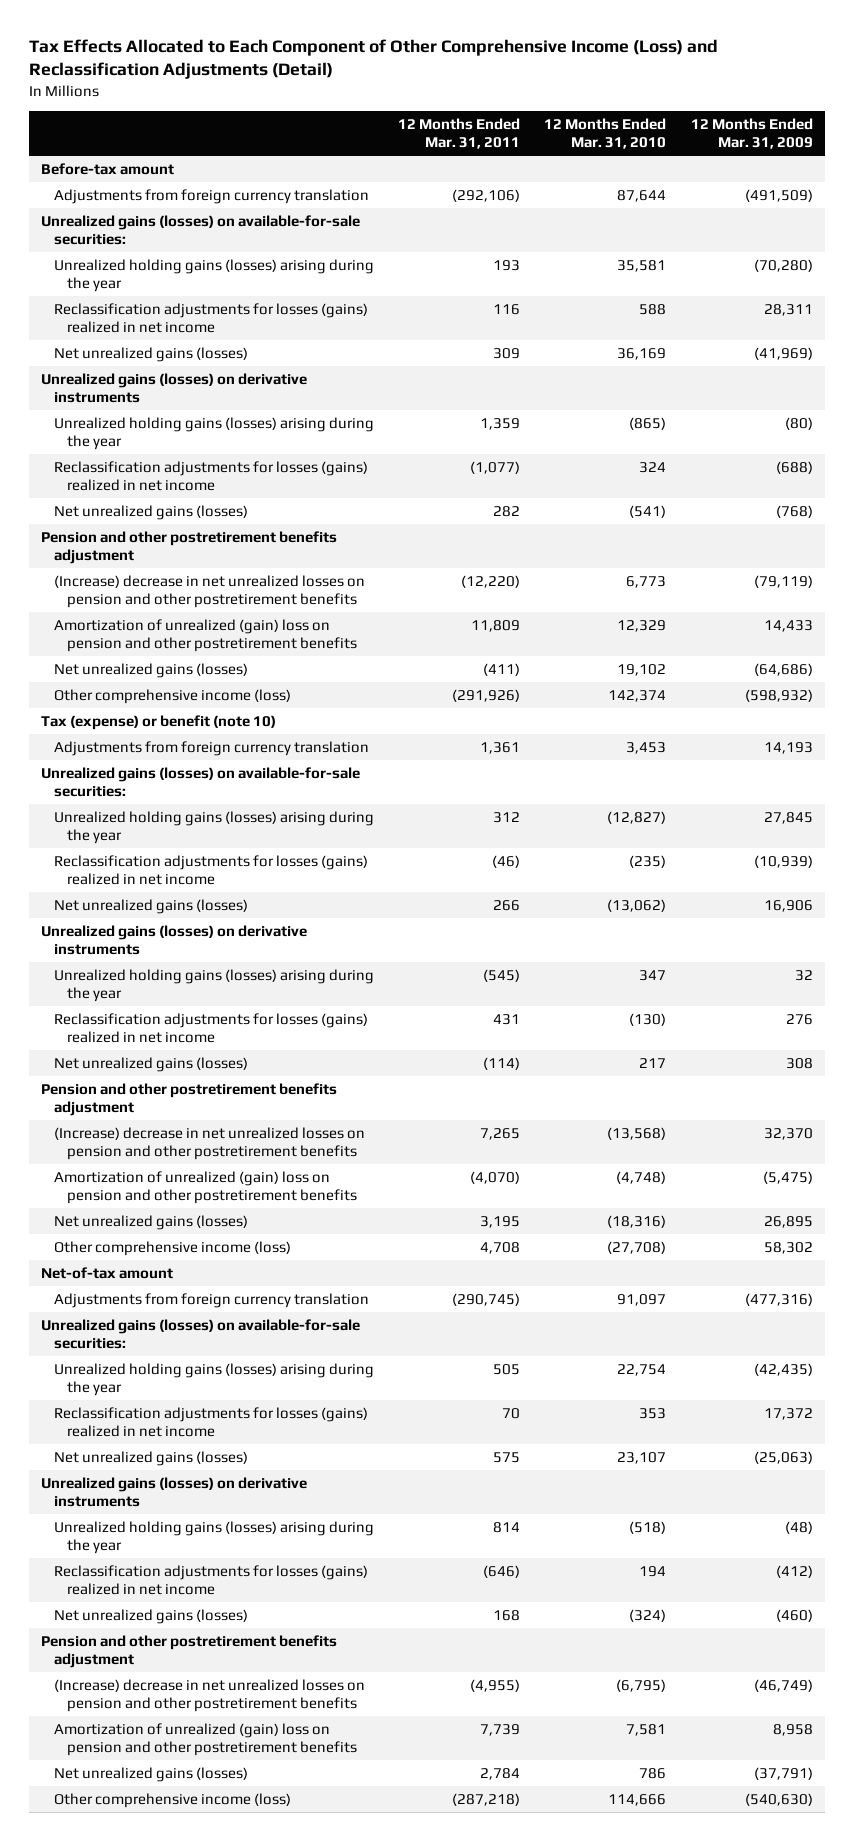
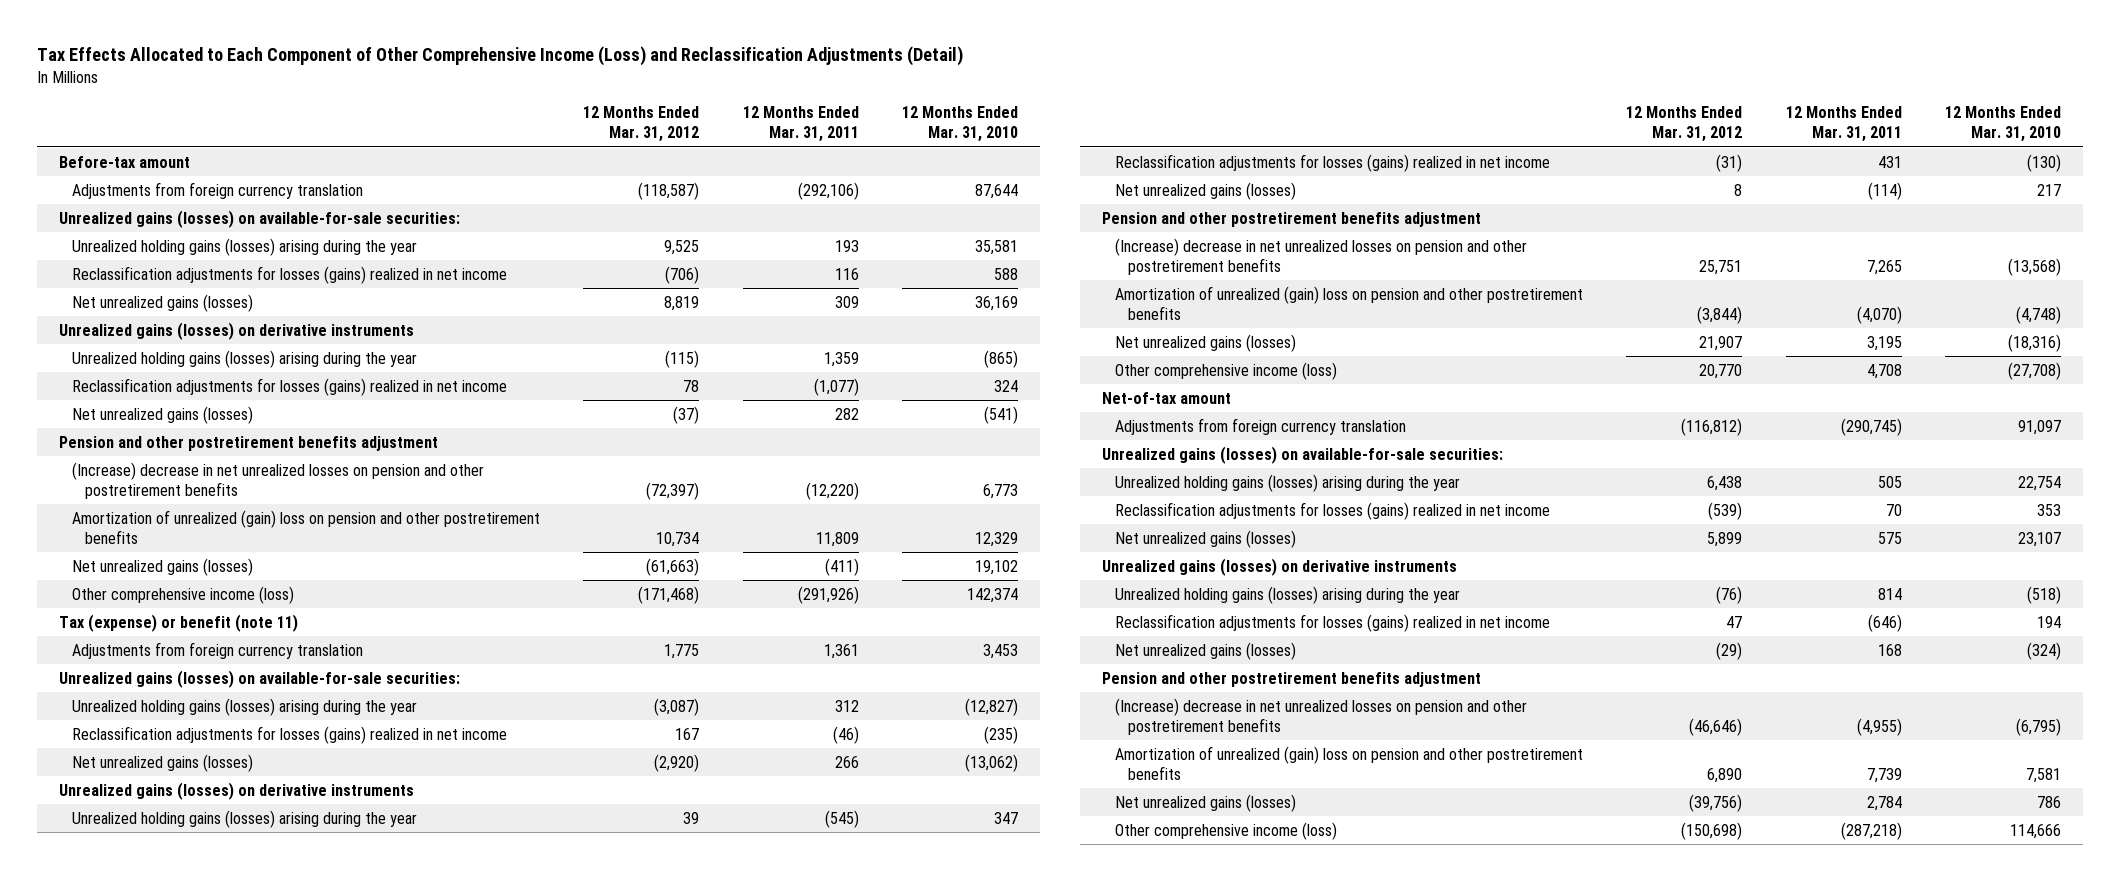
[690,117,813,150] 12 Months Ended Mar. 31, 2009 -> none
none -> [583,106,700,143] 12 Months Ended Mar. 31, 2012
[40,714,276,730] Tax (expense) or benefit (note 10) -> [58,613,298,632] Tax (expense) or benefit (note 11)

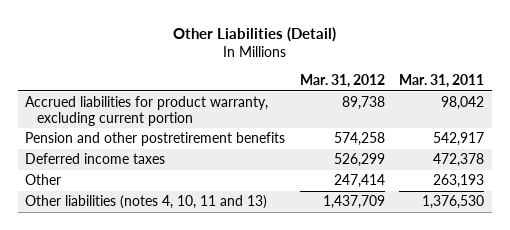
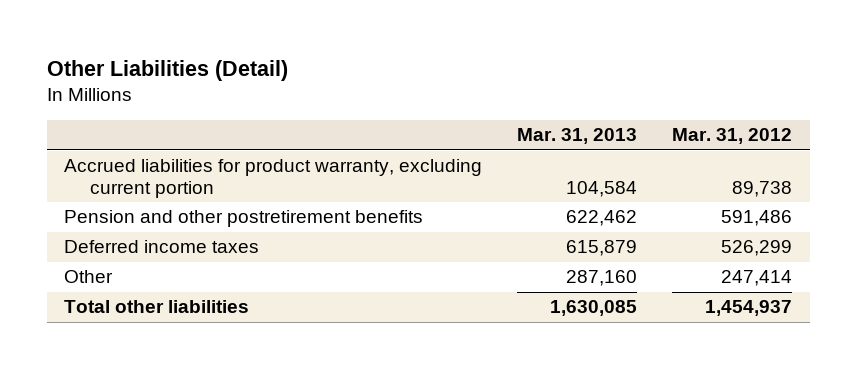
[399,74,485,89] Mar. 31, 2011 -> none
none -> [517,128,638,145] Mar. 31, 2013
[333,132,385,147] 574,258 -> [721,210,793,227] 591,486
[25,195,268,210] Other liabilities (notes 4, 10, 11 and 13) -> [64,300,250,314] Total other liabilities
[322,195,385,210] 1,437,709 -> [705,300,793,317] 1,454,937

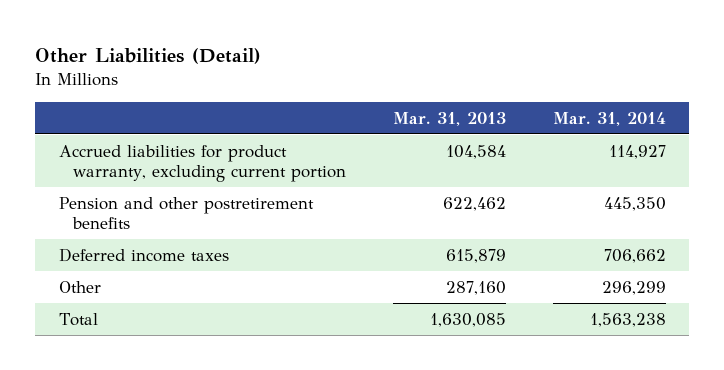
[672,128,793,145] Mar. 31, 2012 -> none
none -> [552,111,666,126] Mar. 31, 2014
[64,300,250,314] Total other liabilities -> [58,313,98,327] Total

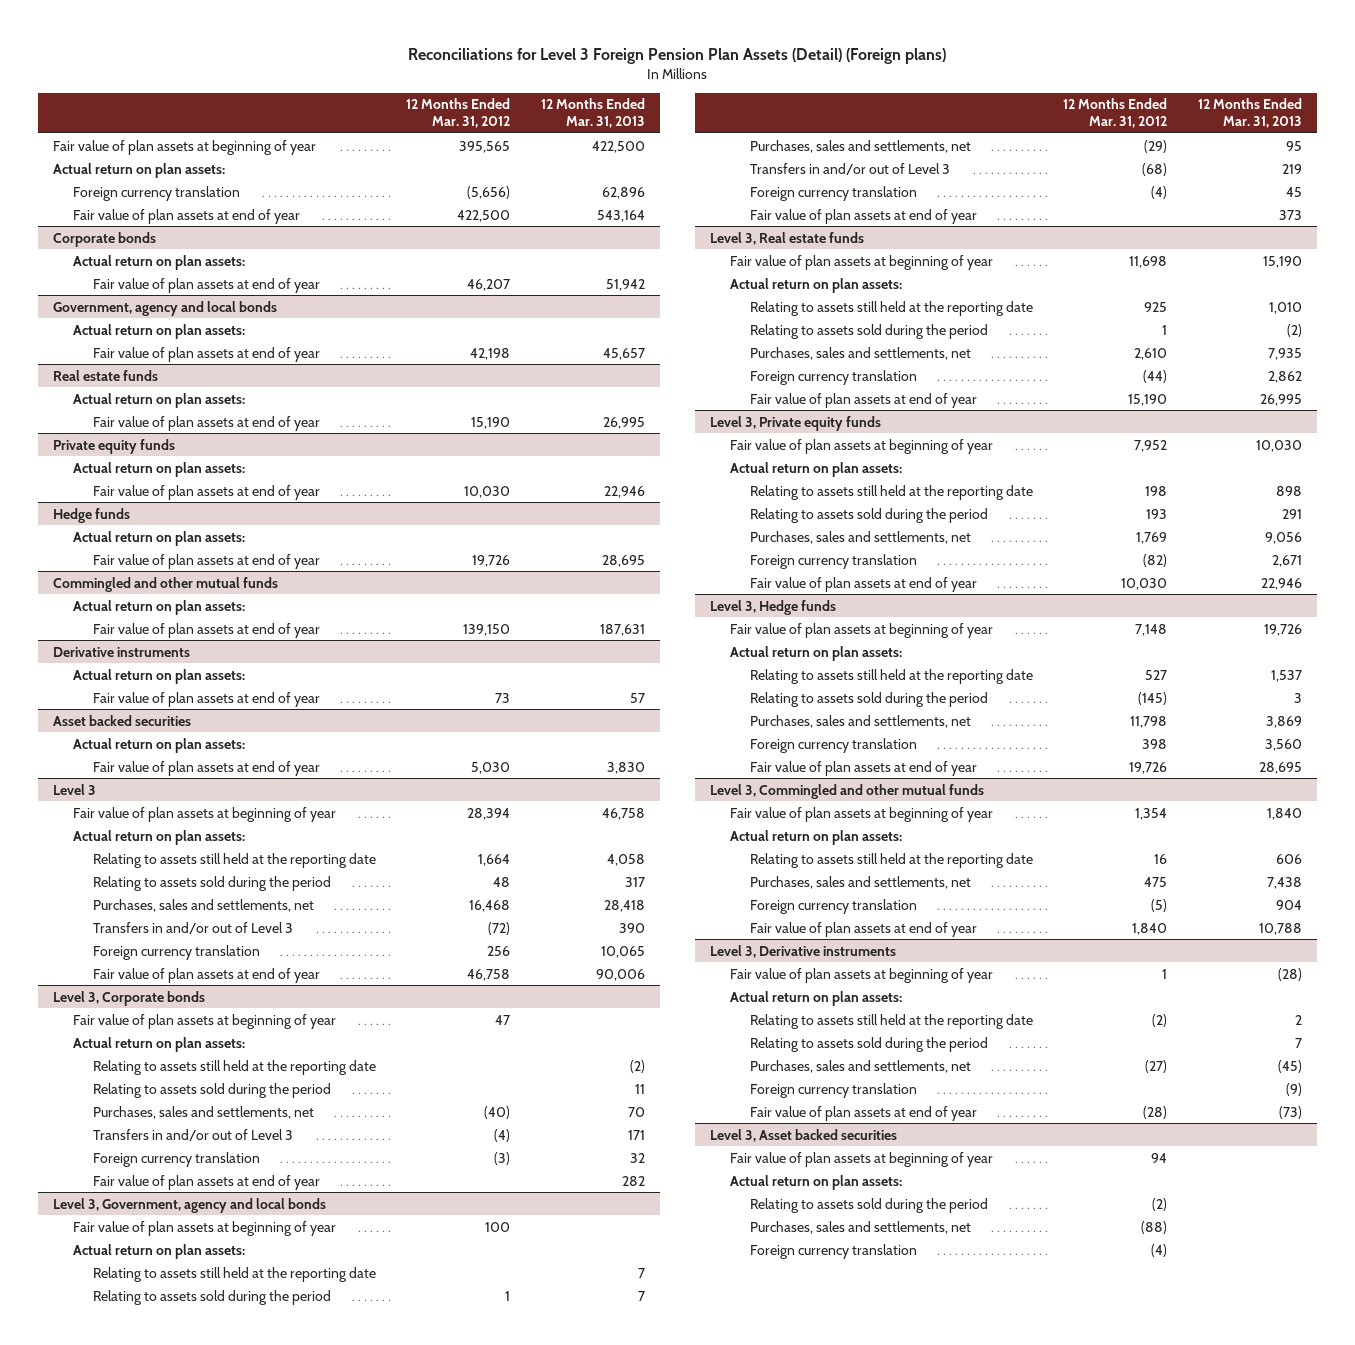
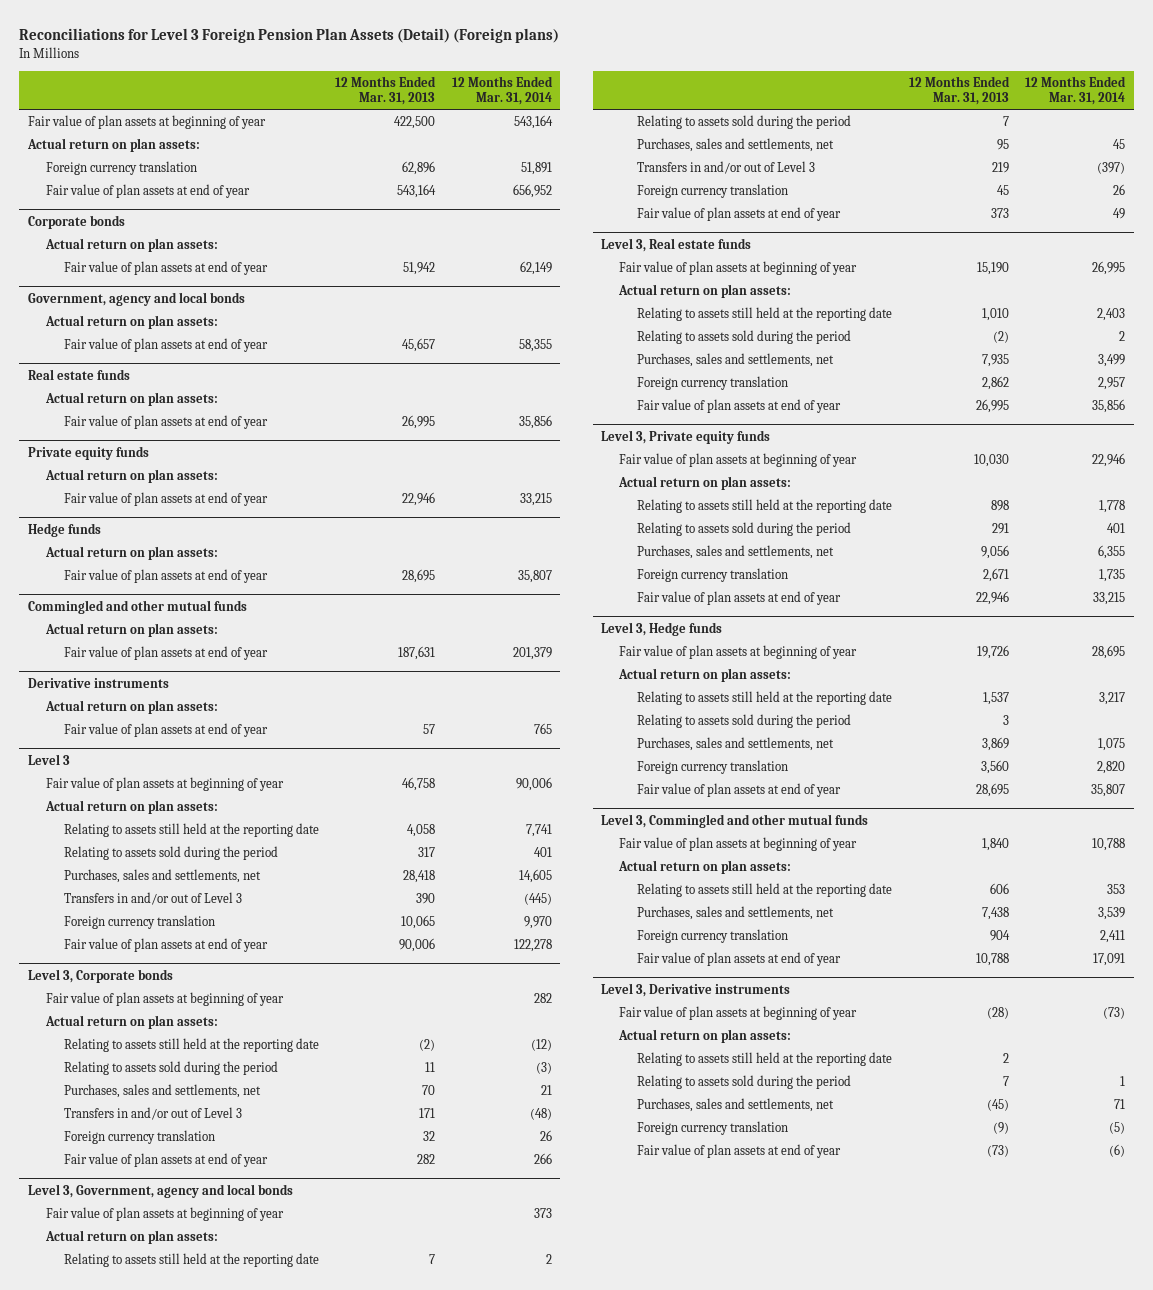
[406,98,511,128] 12 Months Ended Mar. 31, 2012 -> none
none -> [451,75,553,106] 12 Months Ended Mar. 31, 2014
[53,714,192,726] Asset backed securities -> none
[72,737,245,753] Actual return on plan assets: -> none
[92,760,320,776] Fair value of plan assets at end of year -> none
[710,1128,898,1142] Level 3, Asset backed securities -> none
[729,1151,993,1167] Fair value of plan assets at beginning of year -> none
[729,1174,902,1190] Actual return on plan assets: -> none
[749,1197,988,1213] Relating to assets sold during the period -> none
[749,1220,971,1234] Purchases, sales and settlements, net -> none
[749,1243,917,1259] Foreign currency translation -> none

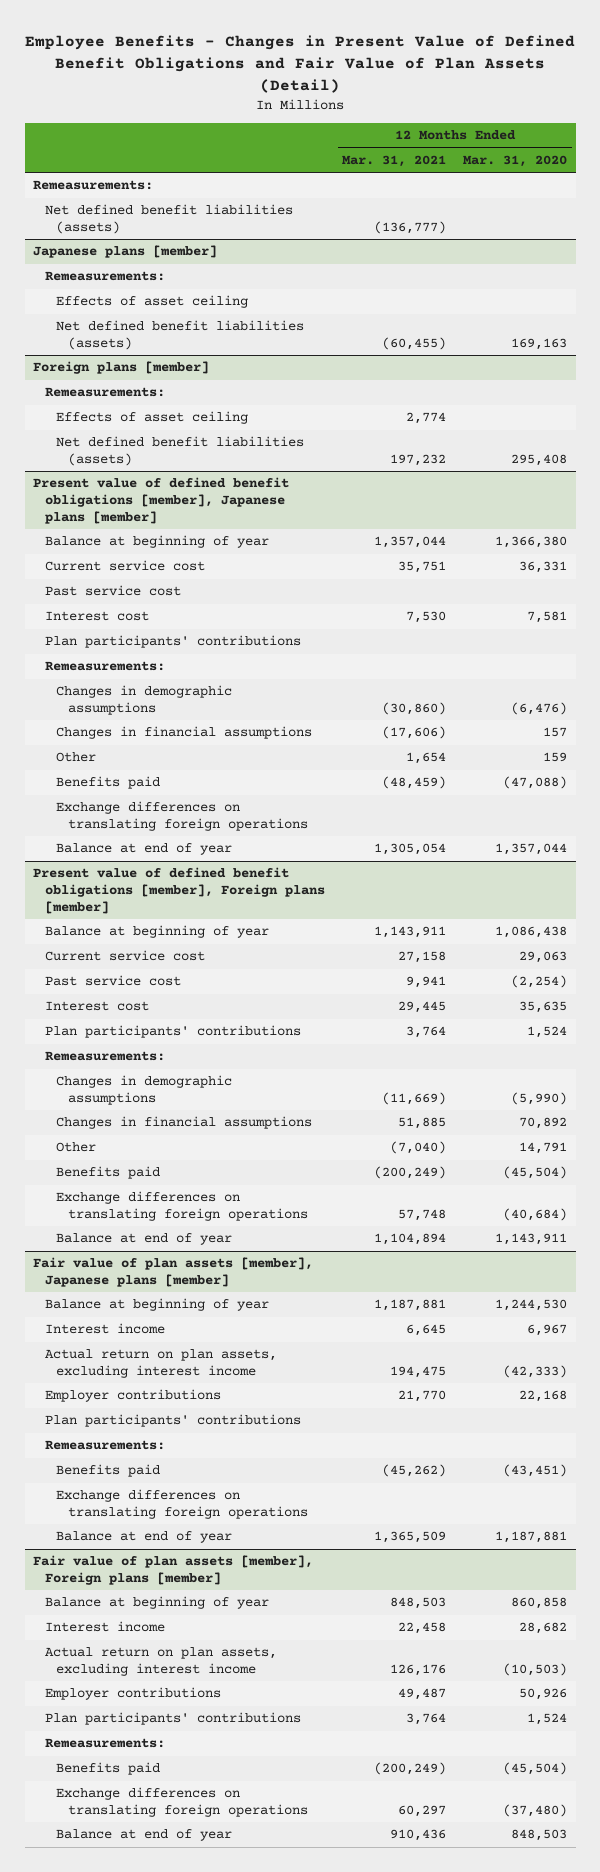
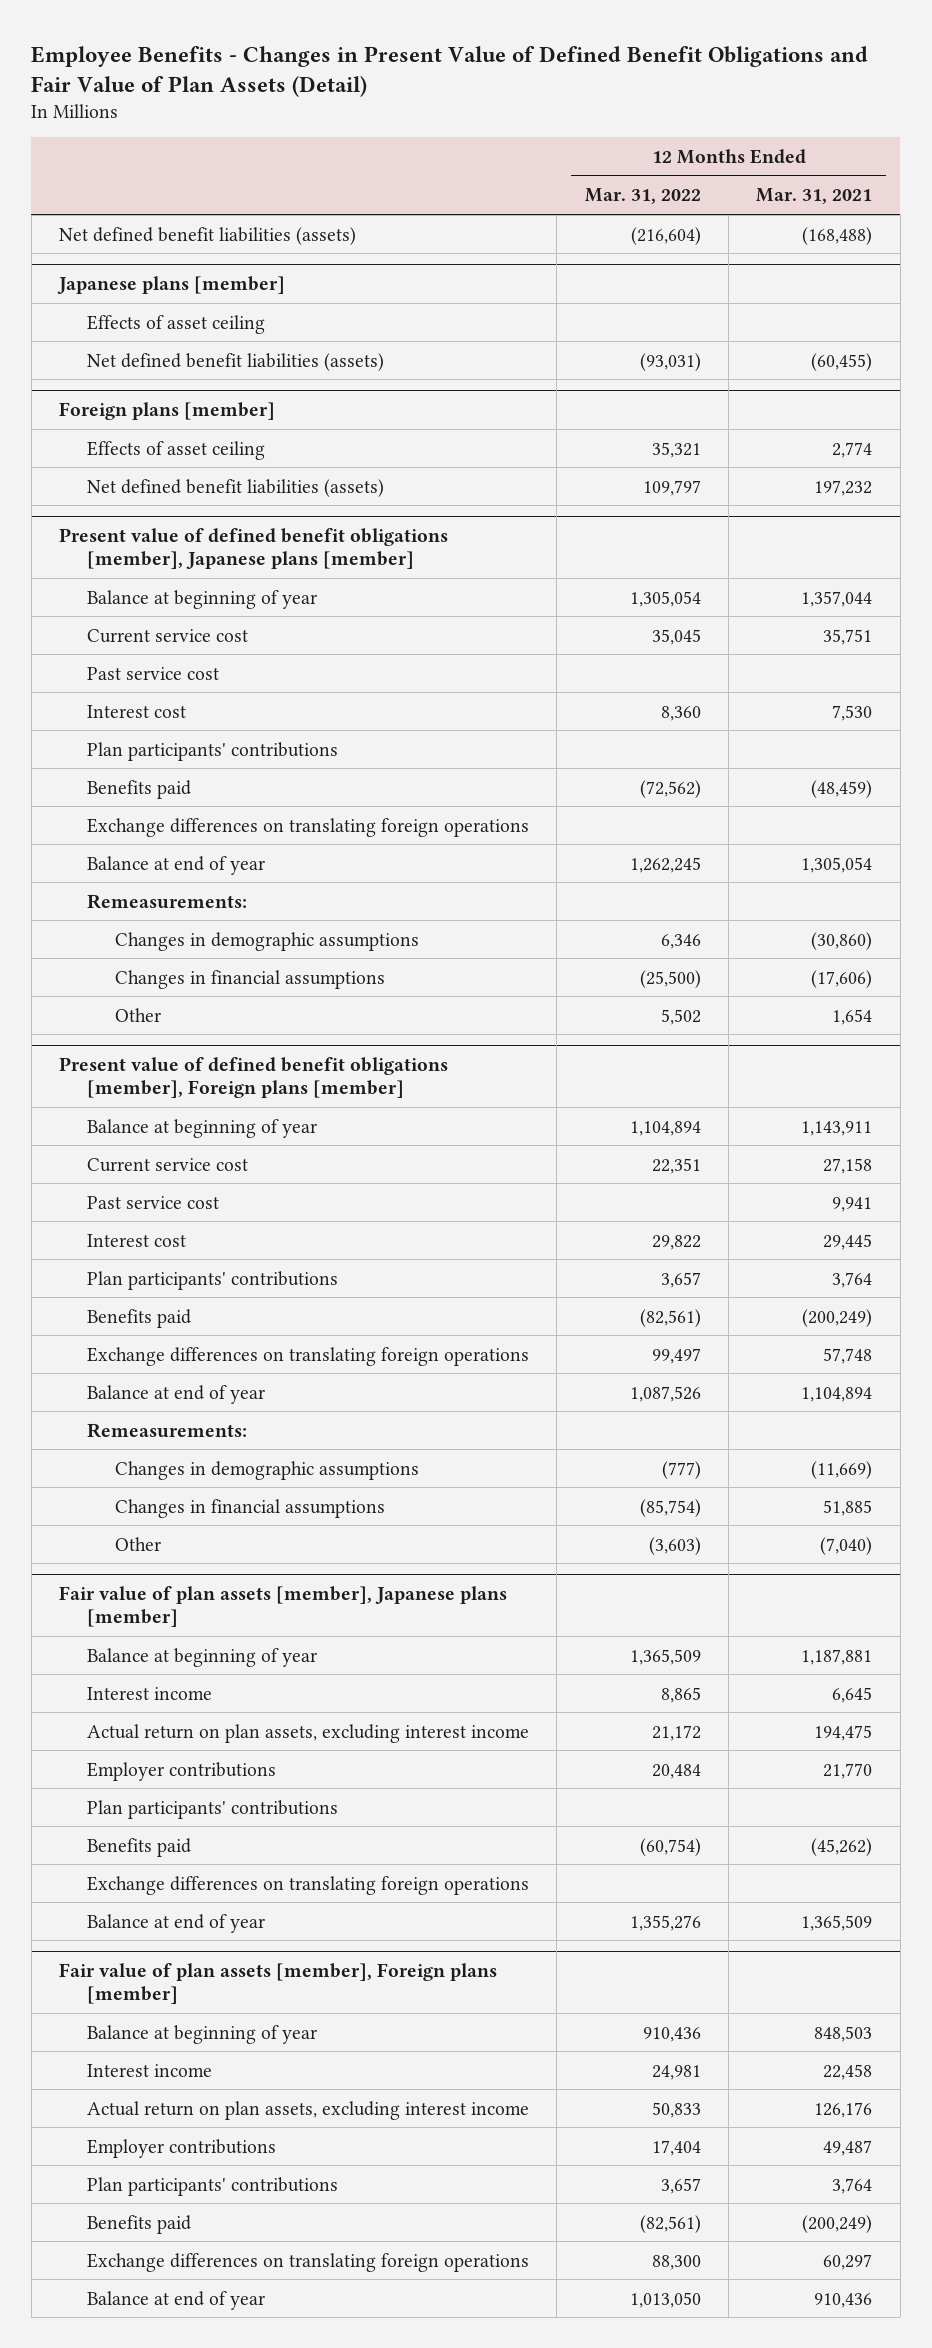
[463,154,568,167] Mar. 31, 2020 -> none
none -> [584,188,701,205] Mar. 31, 2022
[33,180,154,191] Remeasurements: -> none
[374,221,447,235] (136,777) -> [802,226,873,245] (168,488)
[44,271,165,282] Remeasurements: -> none
[44,387,165,398] Remeasurements: -> none
[56,776,161,790] Benefits paid -> [86,779,191,799] Benefits paid
[56,801,309,832] Exchange differences on translating foreign operations -> [86,817,529,837] Exchange differences on translating foreign operations
[56,843,233,856] Balance at end of year -> [86,855,265,875] Balance at end of year
[56,1166,161,1180] Benefits paid -> [86,1308,191,1328] Benefits paid
[56,1191,309,1222] Exchange differences on translating foreign operations -> [86,1346,529,1366] Exchange differences on translating foreign operations
[56,1233,233,1246] Balance at end of year -> [86,1384,265,1404] Balance at end of year
[44,1440,165,1451] Remeasurements: -> none
[44,1738,165,1749] Remeasurements: -> none

